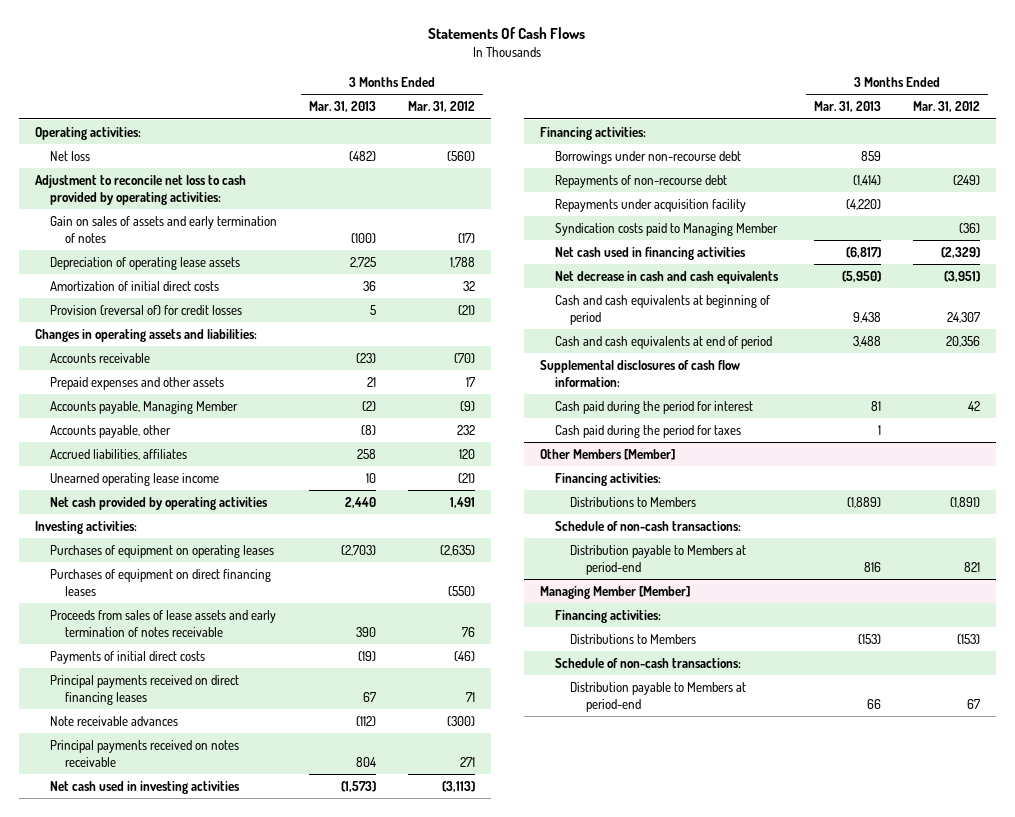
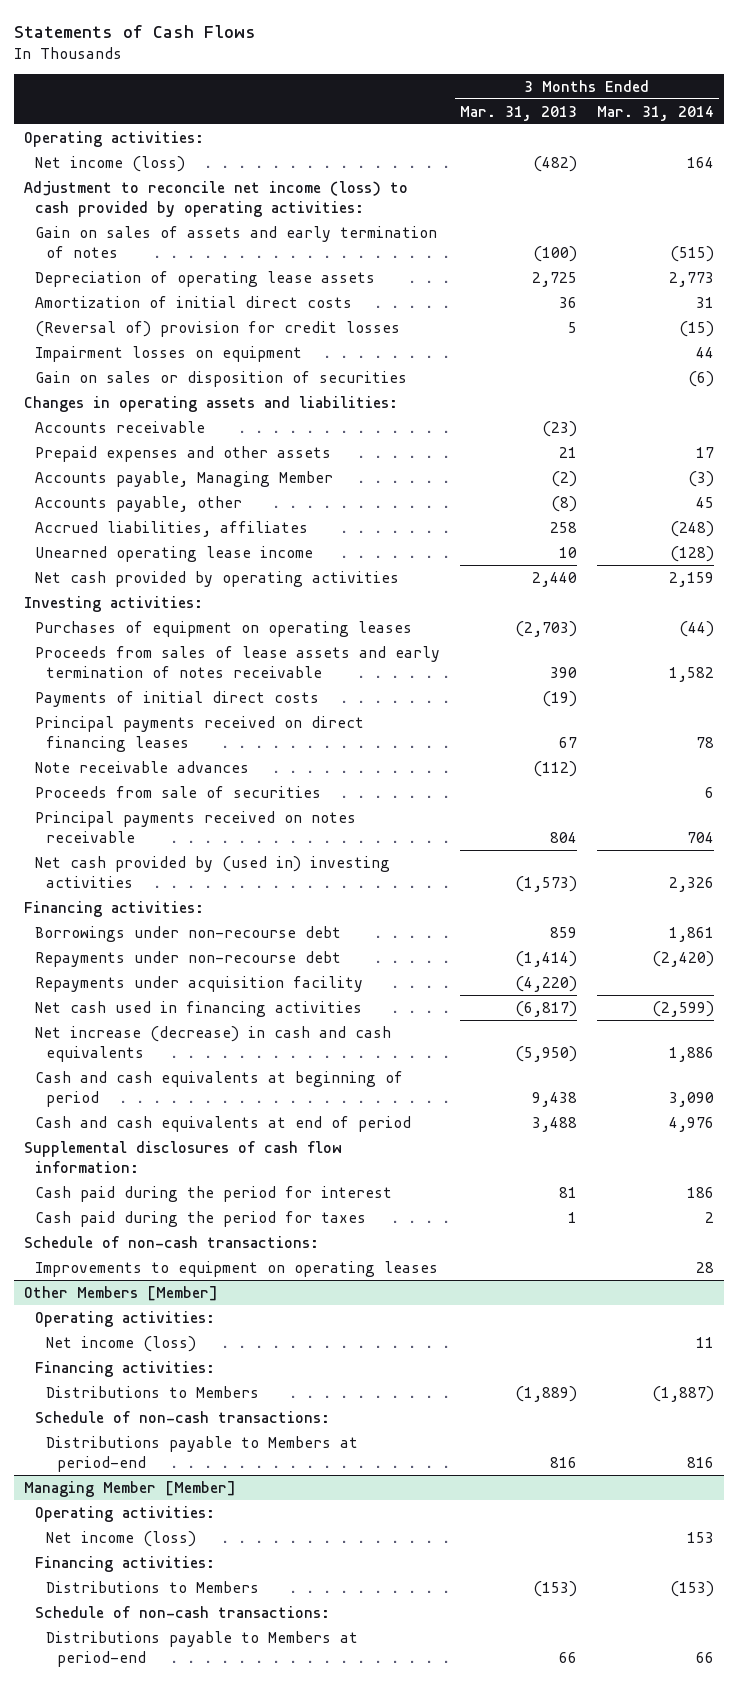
[428,27,586,40] Statements Of Cash Flows -> [14,25,257,39] Statements of Cash Flows
[407,101,475,113] Mar. 31, 2012 -> none
none -> [596,105,714,121] Mar. 31, 2014
[49,150,90,161] Net loss -> [34,155,185,172] Net income (loss)
[34,174,246,205] Adjustment to reconcile net loss to cash provided by operating activities: -> [24,180,409,217] Adjustment to reconcile net income (loss) to cash provided by operating activities:
[49,304,242,315] Provision (reversal of) for credit losses -> [34,320,400,337] (Reversal of) provision for credit losses
none -> [34,345,302,362] Impairment losses on equipment
none -> [34,370,407,387] Gain on sales or disposition of securities
[49,568,271,596] Purchases of equipment on direct financing leases -> none
none -> [34,785,321,798] Proceeds from sale of securities
[49,780,240,794] Net cash used in investing activities -> [34,855,390,888] Net cash provided by (used in) investing activities
[555,174,728,188] Repayments of non-recourse debt -> [34,950,341,967] Repayments under non-recourse debt
[555,222,779,236] Syndication costs paid to Managing Member -> none
[555,270,780,284] Net decrease in cash and cash equivalents -> [34,1025,391,1062] Net increase (decrease) in cash and cash equivalents
none -> [24,1235,320,1248] Schedule of non-cash transactions:
none -> [34,1260,438,1277] Improvements to equipment on operating leases
none -> [34,1310,215,1327] Operating activities:
none -> [45,1335,196,1352] Net income (loss)
[570,544,747,575] Distribution payable to Members at period-end -> [45,1435,358,1472] Distributions payable to Members at period-end
none -> [34,1505,215,1522] Operating activities:
none -> [45,1530,196,1547] Net income (loss)
[570,681,747,712] Distribution payable to Members at period-end -> [45,1630,358,1667] Distributions payable to Members at period-end

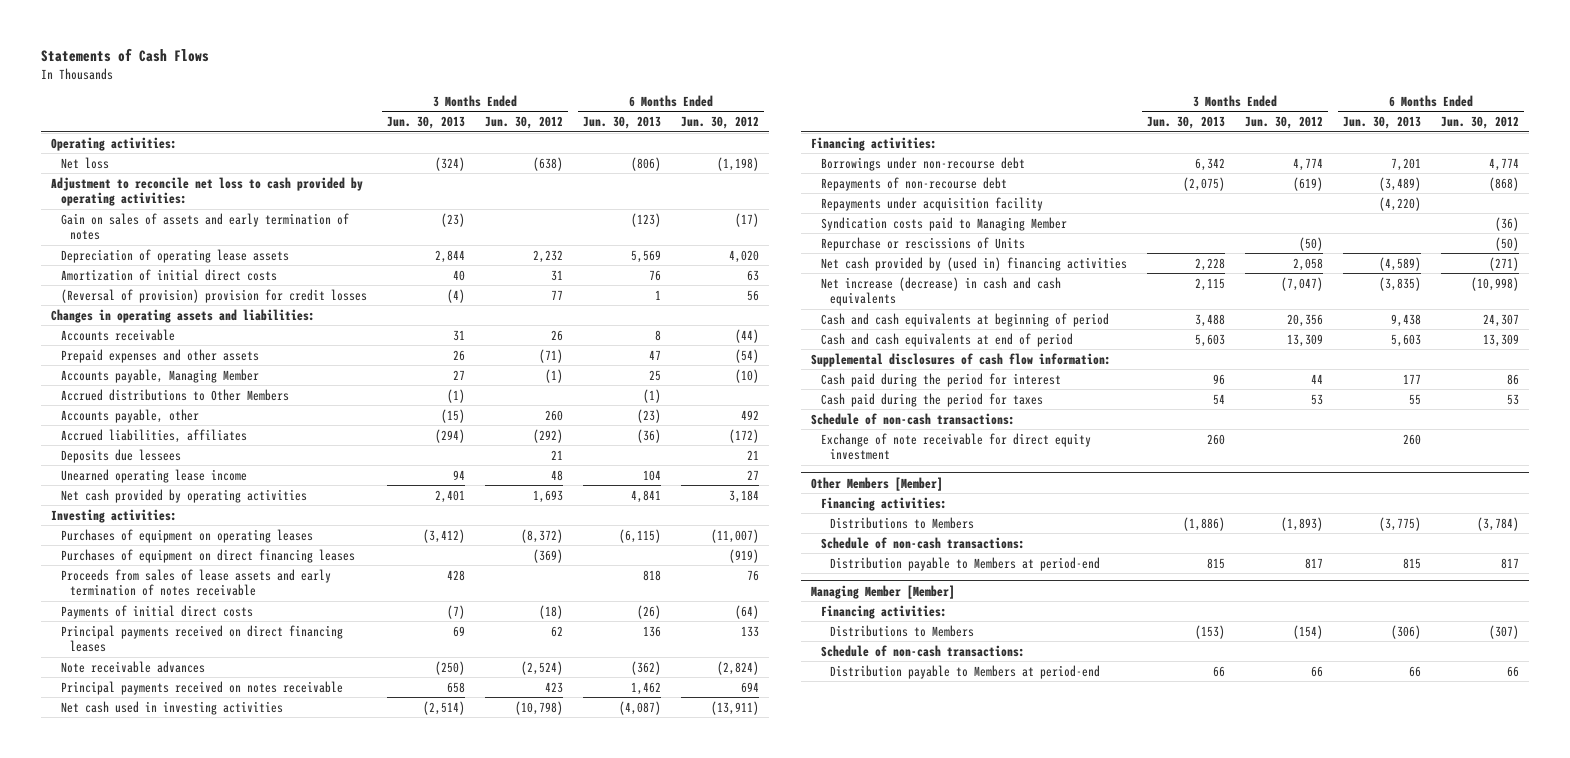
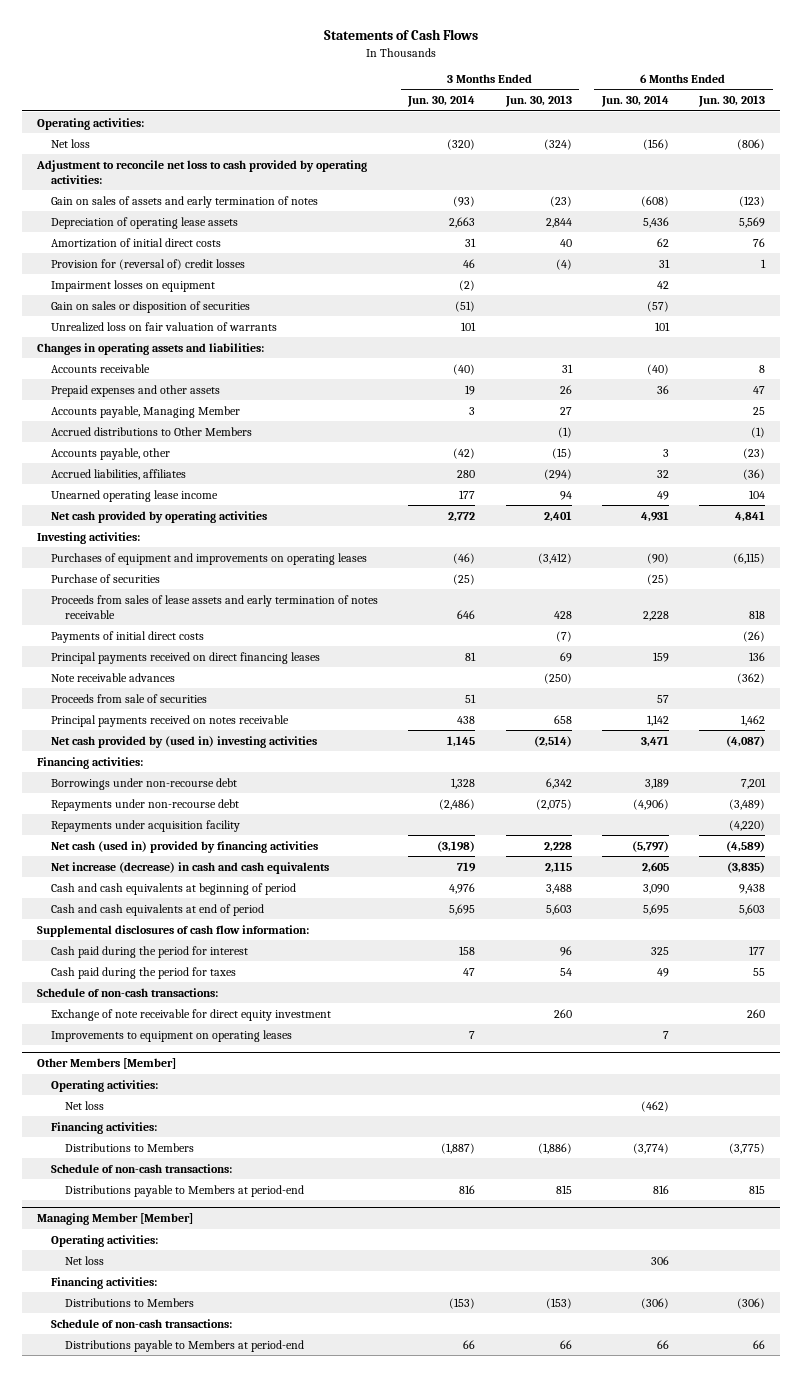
[484,116,563,130] Jun. 30, 2012 -> none
[681,116,760,130] Jun. 30, 2012 -> none
none -> [407,95,476,108] Jun. 30, 2014
none -> [600,95,669,108] Jun. 30, 2014
[60,288,367,303] (Reversal of provision) provision for credit losses -> [51,258,246,270] Provision for (reversal of) credit losses
none -> [51,279,216,292] Impairment losses on equipment
none -> [51,300,251,313] Gain on sales or disposition of securities
none -> [51,321,278,332] Unrealized loss on fair valuation of warrants
[60,448,181,463] Deposits due lessees -> none
[60,548,355,563] Purchases of equipment on direct financing leases -> none
[60,528,313,543] Purchases of equipment on operating leases -> [51,552,368,565] Purchases of equipment and improvements on operating leases
none -> [51,573,161,583] Purchase of securities
none -> [51,693,208,703] Proceeds from sale of securities
[60,700,283,715] Net cash used in investing activities -> [51,735,318,748] Net cash provided by (used in) investing activities
[820,176,1007,191] Repayments of non-recourse debt -> [51,798,240,811] Repayments under non-recourse debt
[820,216,1067,231] Syndication costs paid to Managing Member -> none
[820,236,1025,251] Repurchase or rescissions of Units -> none
[820,256,1127,271] Net cash provided by (used in) financing activities -> [51,840,319,853] Net cash (used in) provided by financing activities
none -> [51,1029,293,1042] Improvements to equipment on operating leases
none -> [51,1079,159,1092] Operating activities:
none -> [65,1100,105,1110] Net loss
[830,556,1101,571] Distribution payable to Members at period-end -> [65,1184,305,1197] Distributions payable to Members at period-end
none -> [51,1234,159,1247] Operating activities:
none -> [65,1255,105,1265] Net loss
[830,664,1101,679] Distribution payable to Members at period-end -> [65,1339,305,1352] Distributions payable to Members at period-end

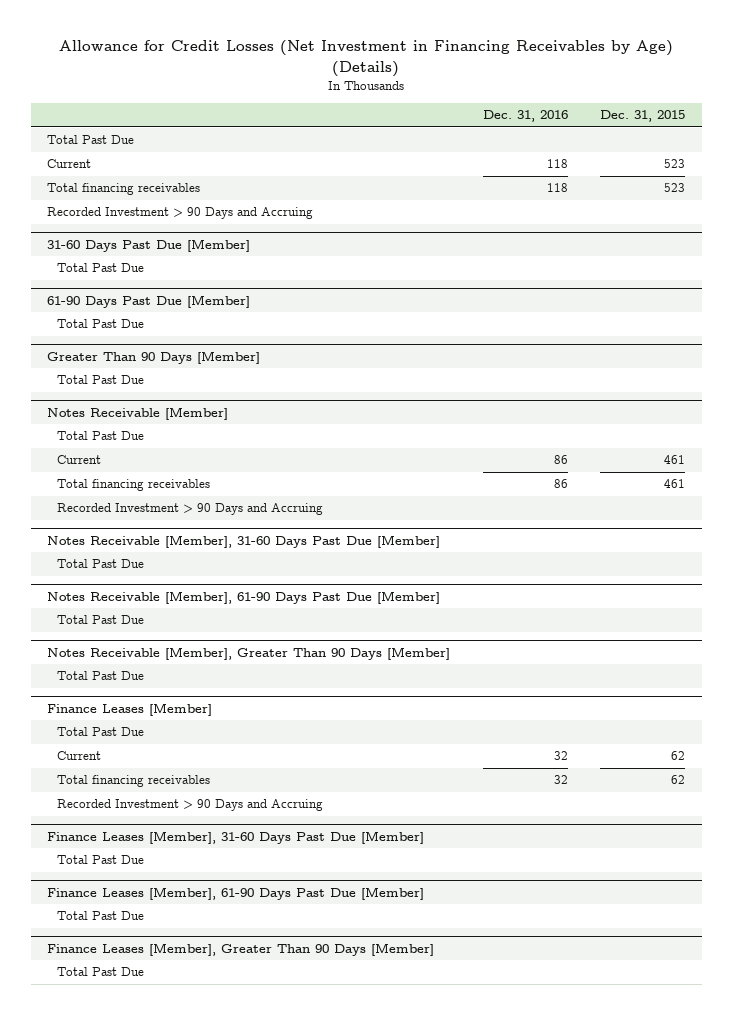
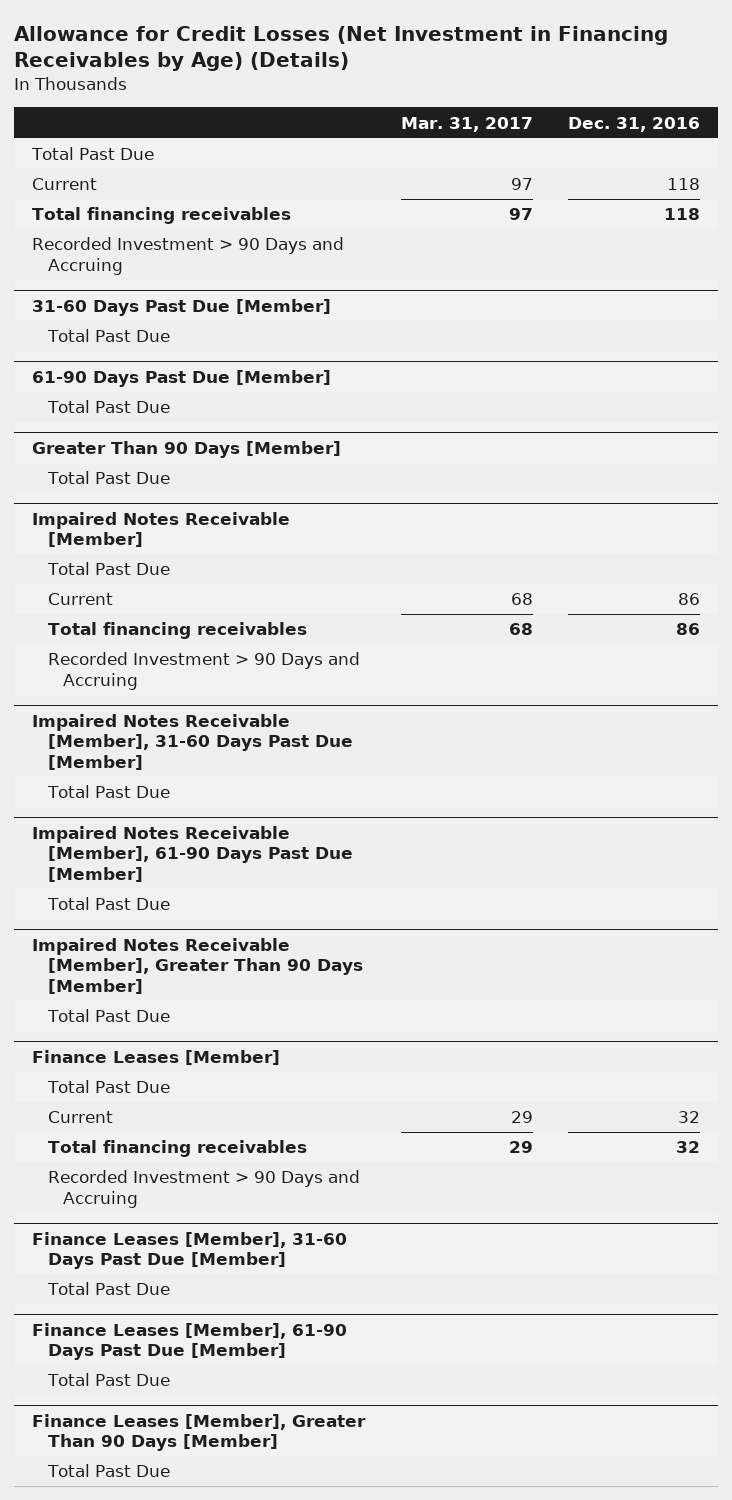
[600,110,686,123] Dec. 31, 2015 -> none
none -> [400,116,533,132] Mar. 31, 2017
[47,406,229,420] Notes Receivable [Member] -> [32,511,291,548] Impaired Notes Receivable [Member]
[47,534,441,548] Notes Receivable [Member], 31-60 Days Past Due [Member] -> [32,713,353,770] Impaired Notes Receivable [Member], 31-60 Days Past Due [Member]
[47,590,441,604] Notes Receivable [Member], 61-90 Days Past Due [Member] -> [32,825,353,882] Impaired Notes Receivable [Member], 61-90 Days Past Due [Member]
[47,646,451,660] Notes Receivable [Member], Greater Than 90 Days [Member] -> [32,937,363,994] Impaired Notes Receivable [Member], Greater Than 90 Days [Member]

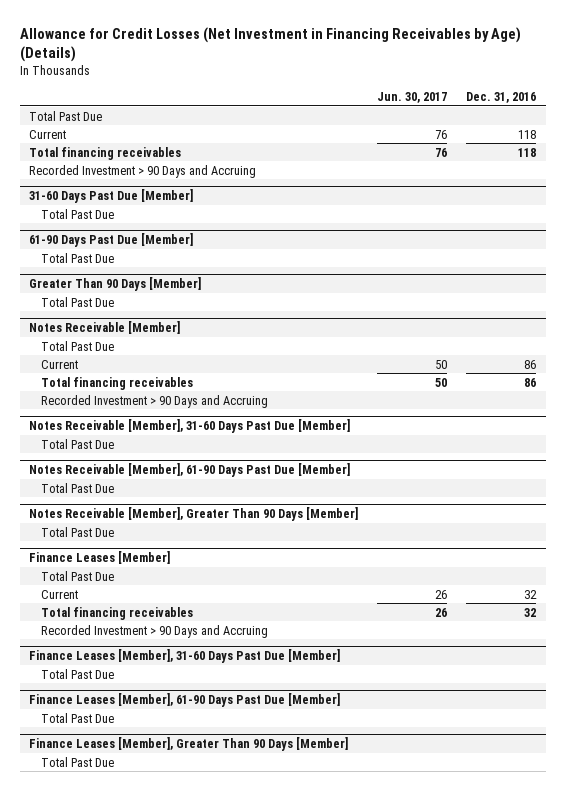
[400,116,533,132] Mar. 31, 2017 -> none
none -> [377,92,448,104] Jun. 30, 2017
[32,511,291,548] Impaired Notes Receivable [Member] -> [29,321,181,335] Notes Receivable [Member]
[32,713,353,770] Impaired Notes Receivable [Member], 31-60 Days Past Due [Member] -> [29,419,351,434] Notes Receivable [Member], 31-60 Days Past Due [Member]
[32,825,353,882] Impaired Notes Receivable [Member], 61-90 Days Past Due [Member] -> [29,463,351,478] Notes Receivable [Member], 61-90 Days Past Due [Member]
[32,937,363,994] Impaired Notes Receivable [Member], Greater Than 90 Days [Member] -> [29,507,359,522] Notes Receivable [Member], Greater Than 90 Days [Member]

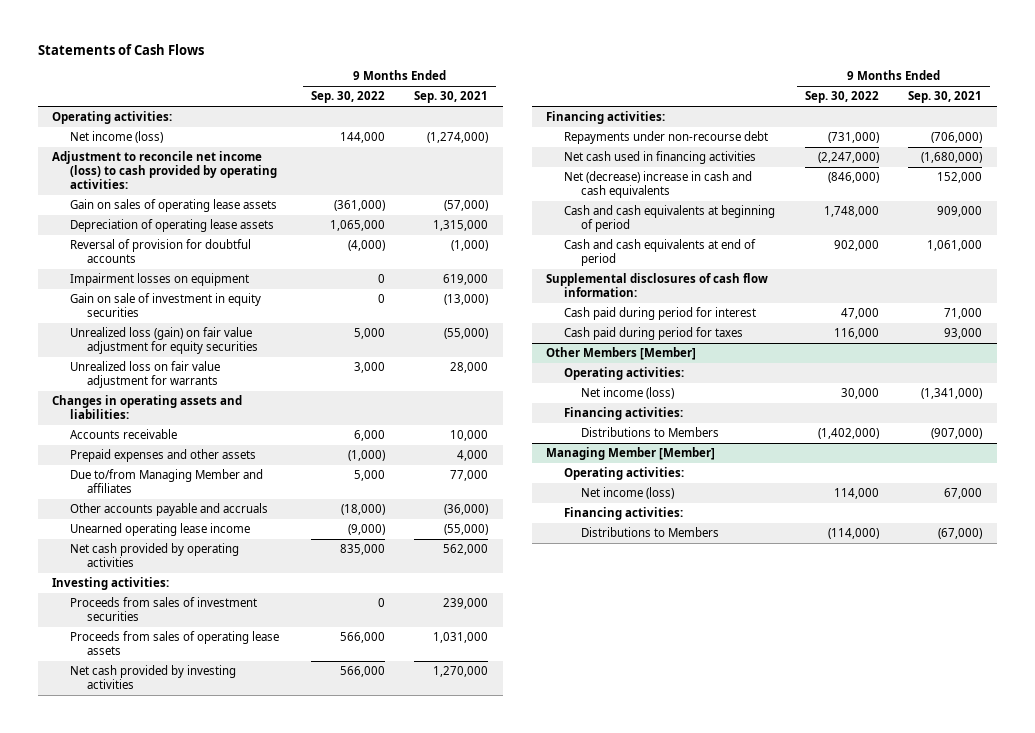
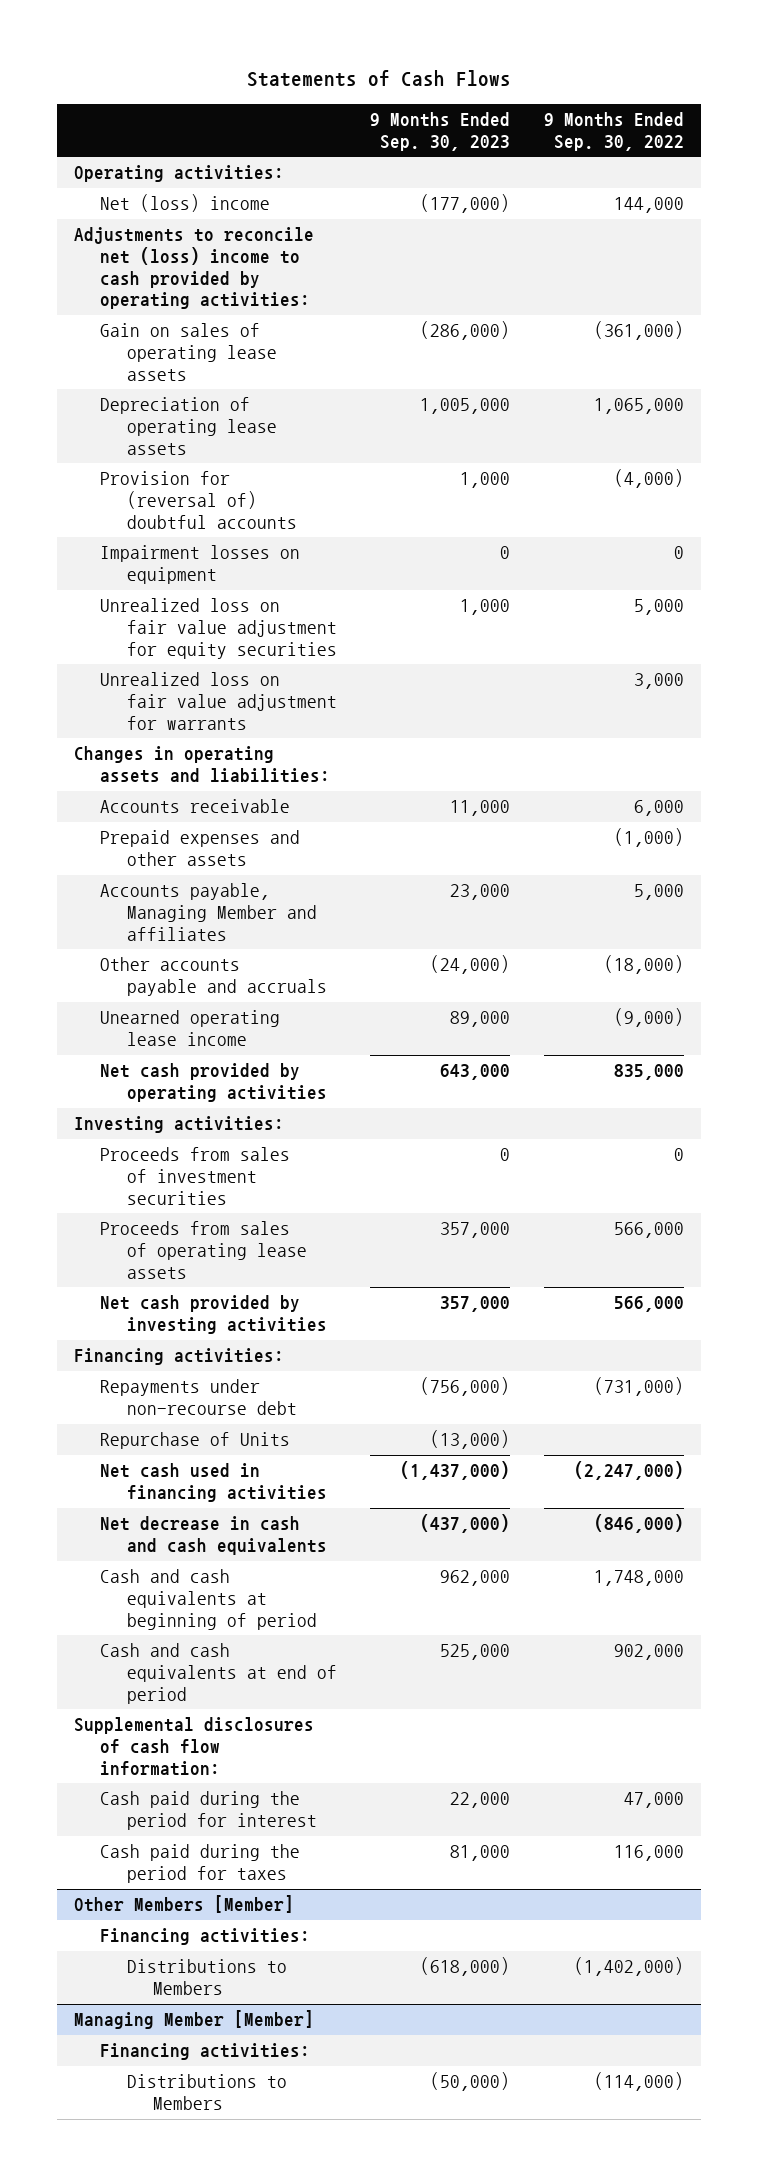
[414,91,489,104] Sep. 30, 2021 -> none
none -> [370,112,511,151] 9 Months Ended Sep. 30, 2023
[69,131,163,144] Net income (loss) -> [100,194,271,213] Net (loss) income
[52,151,277,189] Adjustment to reconcile net income (loss) to cash provided by operating activities: -> [73,227,314,310] Adjustments to reconcile net (loss) income to cash provided by operating activities:
[69,239,251,263] Reversal of provision for doubtful accounts -> [100,471,297,529] Provision for (reversal of) doubtful accounts
[69,293,261,317] Gain on sale of investment in equity securities -> none
[69,327,259,354] Unrealized loss (gain) on fair value adjustment for equity securities -> [100,598,337,659] Unrealized loss on fair value adjustment for equity securities
[69,469,263,493] Due to/from Managing Member and affiliates -> none
none -> [100,883,317,941] Accounts payable, Managing Member and affiliates
none -> [100,1432,291,1450] Repurchase of Units
[563,171,752,198] Net (decrease) increase in cash and cash equivalents -> [100,1516,327,1556] Net decrease in cash and cash equivalents
[563,307,756,321] Cash paid during period for interest -> [100,1791,317,1831] Cash paid during the period for interest
[563,327,743,341] Cash paid during period for taxes -> [100,1844,301,1884] Cash paid during the period for taxes
[563,367,684,381] Operating activities: -> none
[581,387,675,400] Net income (loss) -> none
[563,467,684,481] Operating activities: -> none
[581,487,675,500] Net income (loss) -> none

